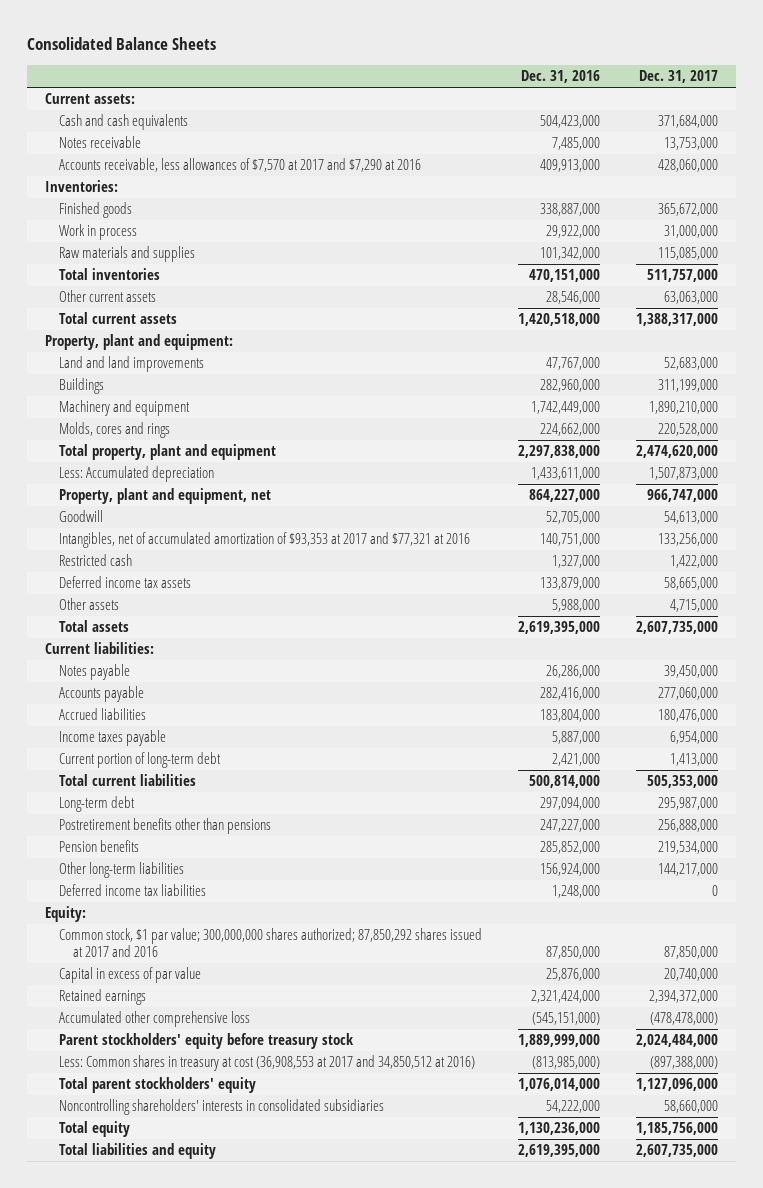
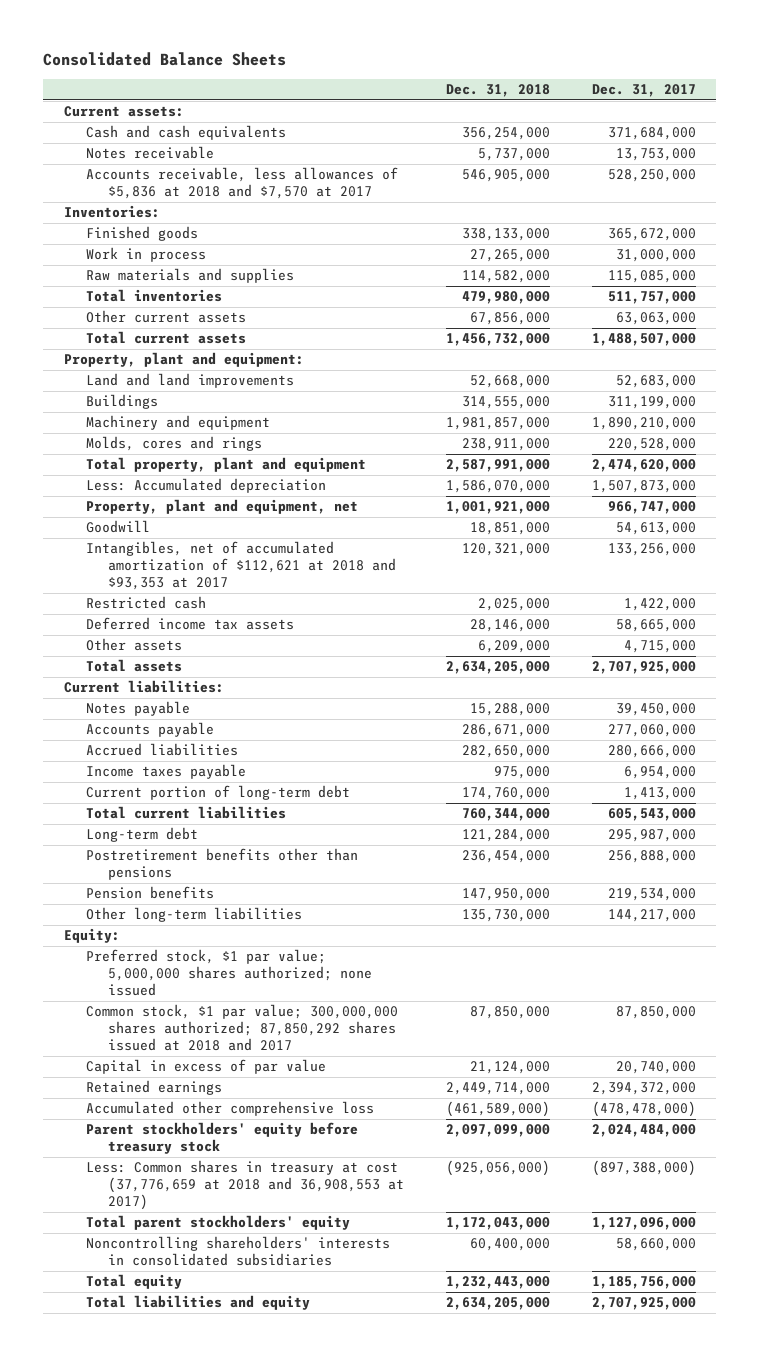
[521,70,601,84] Dec. 31, 2016 -> none
none -> [445,84,550,98] Dec. 31, 2018
[59,158,422,173] Accounts receivable, less allowances of $7,570 at 2017 and $7,290 at 2016 -> [85,167,398,200] Accounts receivable, less allowances of $5,836 at 2018 and $7,570 at 2017
[658,159,719,173] 428,060,000 -> [607,169,696,183] 528,250,000
[636,313,719,327] 1,388,317,000 -> [591,333,696,347] 1,488,507,000
[59,532,471,549] Intangibles, net of accumulated amortization of $93,353 at 2017 and $77,321 at 2016 -> [85,541,396,591] Intangibles, net of accumulated amortization of $112,621 at 2018 and $93,353 at 2017
[636,621,719,635] 2,607,735,000 -> [591,661,696,675] 2,707,925,000
[658,709,719,723] 180,476,000 -> [607,745,696,759] 280,666,000
[647,775,719,789] 505,353,000 -> [607,808,696,822] 605,543,000
[59,884,207,897] Deferred income tax liabilities -> none
none -> [85,949,372,997] Preferred stock, $1 par value; 5,000,000 shares authorized; none issued
[59,928,483,958] Common stock, $1 par value; 300,000,000 shares authorized; 87,850,292 shares issued at 2017 and 2016 -> [85,1004,398,1052] Common stock, $1 par value; 300,000,000 shares authorized; 87,850,292 shares issued at 2018 and 2017
[59,1055,476,1072] Less: Common shares in treasury at cost (36,908,553 at 2017 and 34,850,512 at 2016) -> [85,1160,404,1211] Less: Common shares in treasury at cost (37,776,659 at 2018 and 36,908,553 at 2017)
[636,1144,719,1158] 2,607,735,000 -> [591,1297,696,1311] 2,707,925,000

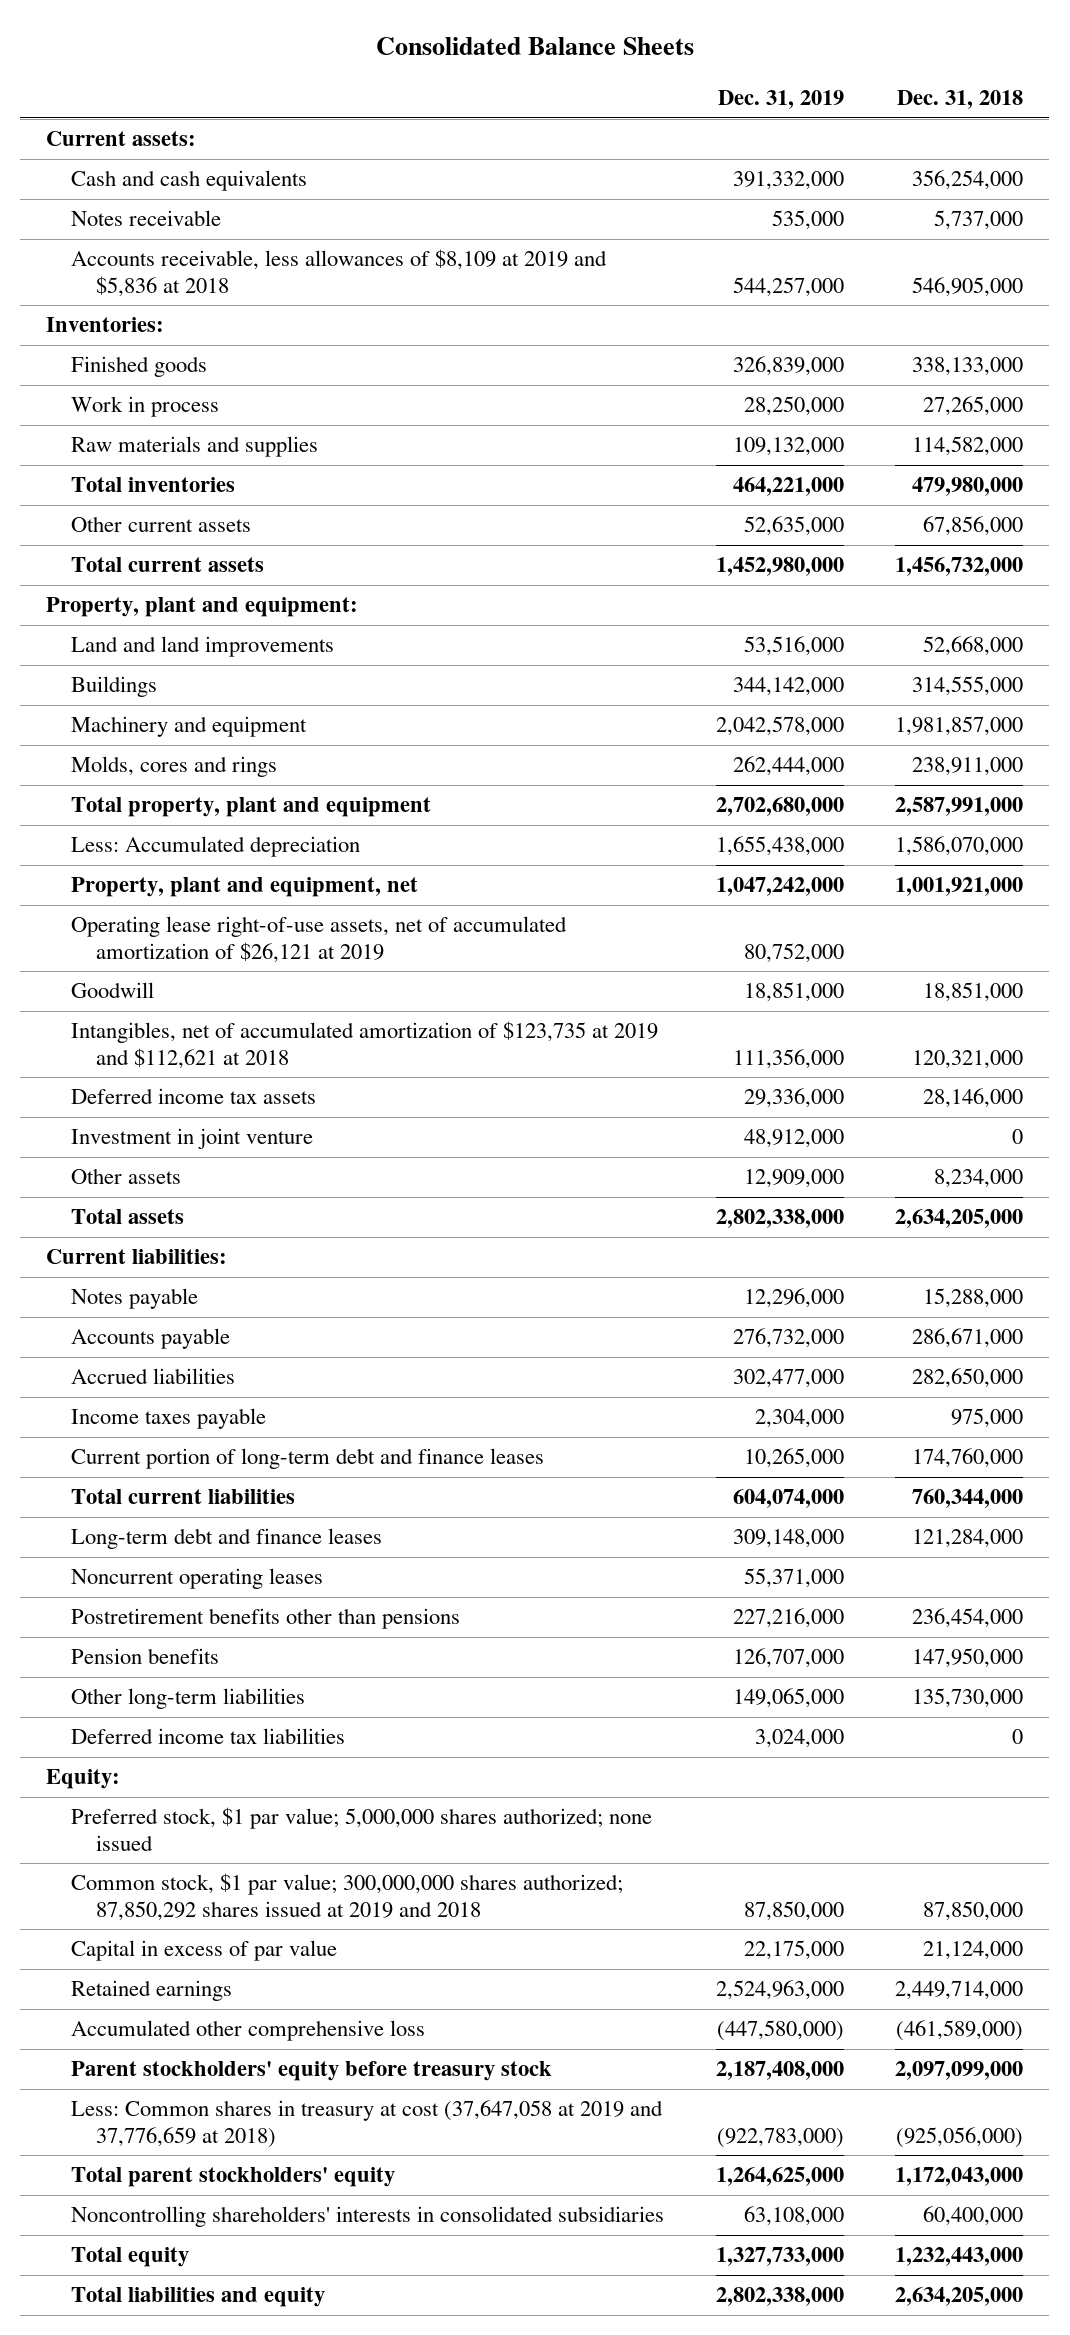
[591,84,696,98] Dec. 31, 2017 -> none
none -> [717,90,844,110] Dec. 31, 2019
[85,167,398,200] Accounts receivable, less allowances of $5,836 at 2018 and $7,570 at 2017 -> [70,249,607,298] Accounts receivable, less allowances of $8,109 at 2019 and $5,836 at 2018
none -> [70,916,567,964] Operating lease right-of-use assets, net of accumulated amortization of $26,121 at 2019
[85,596,206,610] Restricted cash -> none
[85,541,396,591] Intangibles, net of accumulated amortization of $112,621 at 2018 and $93,353 at 2017 -> [70,1021,658,1070] Intangibles, net of accumulated amortization of $123,735 at 2019 and $112,621 at 2018
none -> [70,1128,313,1150] Investment in joint venture
[477,640,550,654] 6,209,000 -> [934,1169,1024,1189] 8,234,000
[85,785,350,801] Current portion of long-term debt -> [70,1448,544,1470] Current portion of long-term debt and finance leases
[85,827,198,843] Long-term debt -> [70,1528,382,1550] Long-term debt and finance leases
none -> [70,1568,323,1590] Noncurrent operating leases
none -> [70,1728,345,1745] Deferred income tax liabilities
[85,1004,398,1052] Common stock, $1 par value; 300,000,000 shares authorized; 87,850,292 shares issued at 2018 and 2017 -> [70,1873,623,1922] Common stock, $1 par value; 300,000,000 shares authorized; 87,850,292 shares issued at 2019 and 2018
[85,1160,404,1211] Less: Common shares in treasury at cost (37,776,659 at 2018 and 36,908,553 at 2017) -> [70,2100,663,2149] Less: Common shares in treasury at cost (37,647,058 at 2019 and 37,776,659 at 2018)

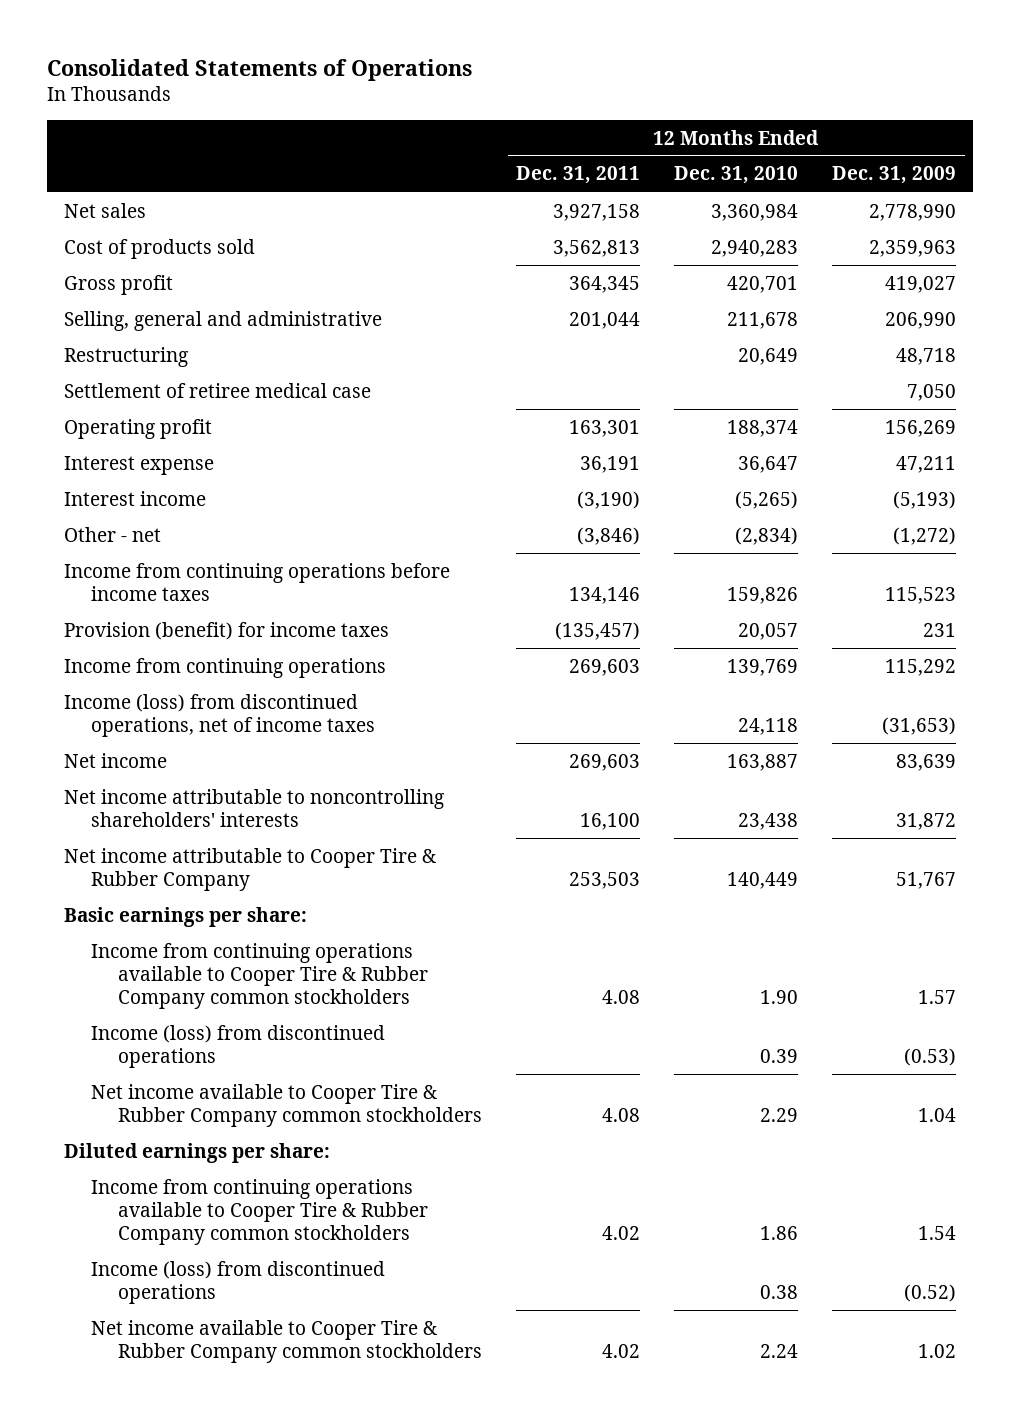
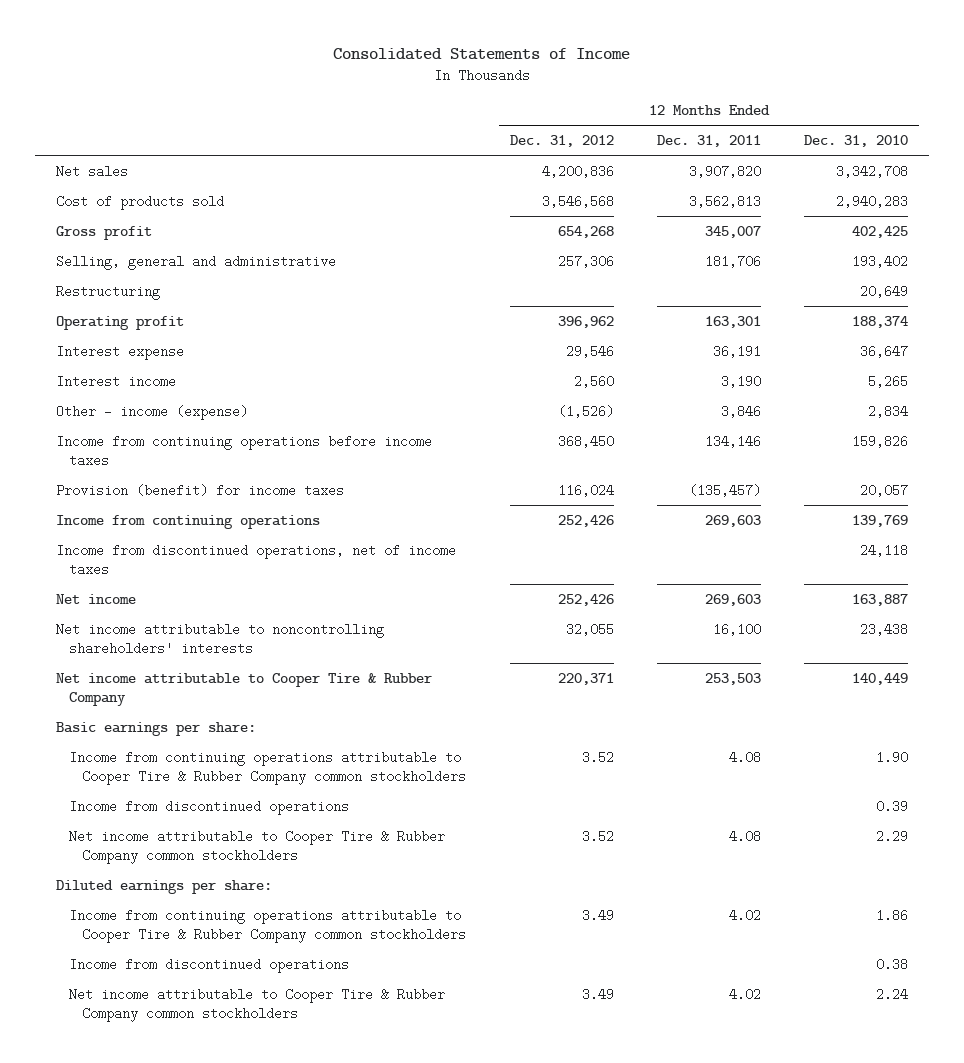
[46,58,472,81] Consolidated Statements of Operations -> [333,48,631,61] Consolidated Statements of Income
[832,166,957,185] Dec. 31, 2009 -> none
none -> [509,135,614,148] Dec. 31, 2012
[553,203,641,221] 3,927,158 -> [688,164,761,178] 3,907,820
[711,203,799,221] 3,360,984 -> [835,164,908,178] 3,342,708
[569,275,641,293] 364,345 -> [704,225,761,238] 345,007
[727,275,799,293] 420,701 -> [851,225,908,238] 402,425
[569,311,641,329] 201,044 -> [704,254,761,268] 181,706
[727,311,799,329] 211,678 -> [851,254,908,268] 193,402
[63,382,371,398] Settlement of retiree medical case -> none
[577,490,641,509] (3,190) -> [720,374,761,388] 3,190
[735,490,799,509] (5,265) -> [867,374,908,388] 5,265
[63,526,161,542] Other - net -> [56,404,249,420] Other - income (expense)
[577,526,641,545] (3,846) -> [720,404,761,418] 3,846
[735,526,799,545] (2,834) -> [867,404,908,418] 2,834
[63,693,375,737] Income (loss) from discontinued operations, net of income taxes -> [56,543,457,577] Income from discontinued operations, net of income taxes
[90,942,429,1009] Income from continuing operations available to Cooper Tire & Rubber Company common stockholders -> [69,750,467,786] Income from continuing operations attributable to Cooper Tire & Rubber Company common stockholders
[90,1024,385,1068] Income (loss) from discontinued operations -> [69,799,350,815] Income from discontinued operations
[90,1083,483,1127] Net income available to Cooper Tire & Rubber Company common stockholders -> [69,829,446,865] Net income attributable to Cooper Tire & Rubber Company common stockholders
[90,1178,429,1245] Income from continuing operations available to Cooper Tire & Rubber Company common stockholders -> [69,908,467,944] Income from continuing operations attributable to Cooper Tire & Rubber Company common stockholders
[90,1260,385,1304] Income (loss) from discontinued operations -> [69,957,350,973] Income from discontinued operations
[90,1319,483,1363] Net income available to Cooper Tire & Rubber Company common stockholders -> [69,987,446,1023] Net income attributable to Cooper Tire & Rubber Company common stockholders

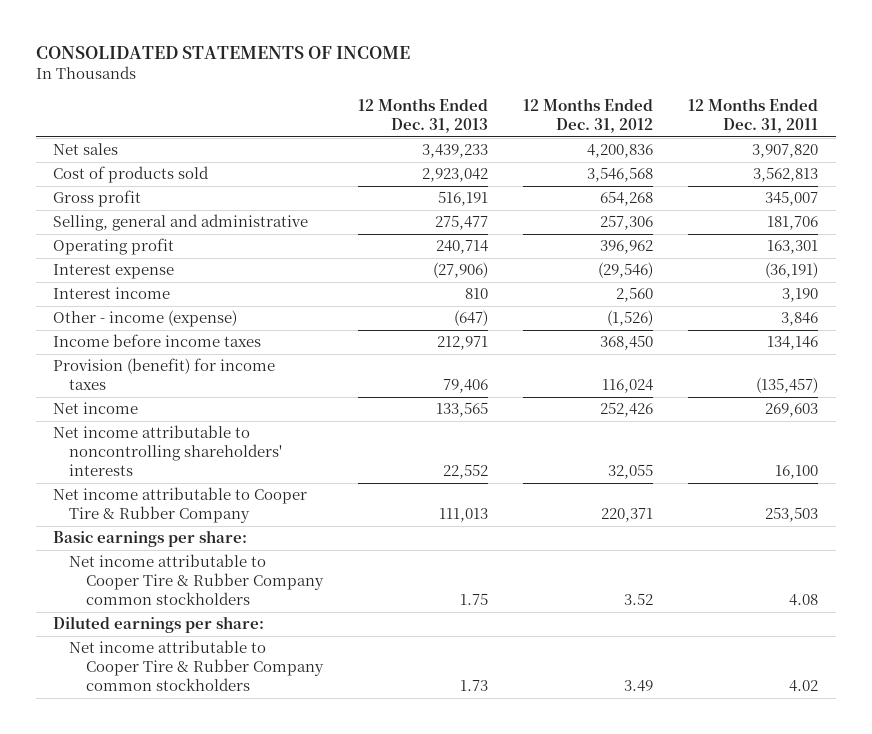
[333,48,631,61] Consolidated Statements of Income -> [35,45,410,59] CONSOLIDATED STATEMENTS OF INCOME
[803,135,908,148] Dec. 31, 2010 -> none
none -> [357,98,488,134] 12 Months Ended Dec. 31, 2013
[56,284,161,300] Restructuring -> none
[565,344,614,358] 29,546 -> [598,262,654,279] (29,546)
[712,344,761,358] 36,191 -> [765,262,819,279] (36,191)
[56,434,433,468] Income from continuing operations before income taxes -> [53,334,262,348] Income before income taxes
[56,514,321,529] Income from continuing operations -> none
[56,543,457,577] Income from discontinued operations, net of income taxes -> none
[69,750,467,786] Income from continuing operations attributable to Cooper Tire & Rubber Company common stockholders -> none
[69,799,350,815] Income from discontinued operations -> none
[69,908,467,944] Income from continuing operations attributable to Cooper Tire & Rubber Company common stockholders -> none
[69,957,350,973] Income from discontinued operations -> none

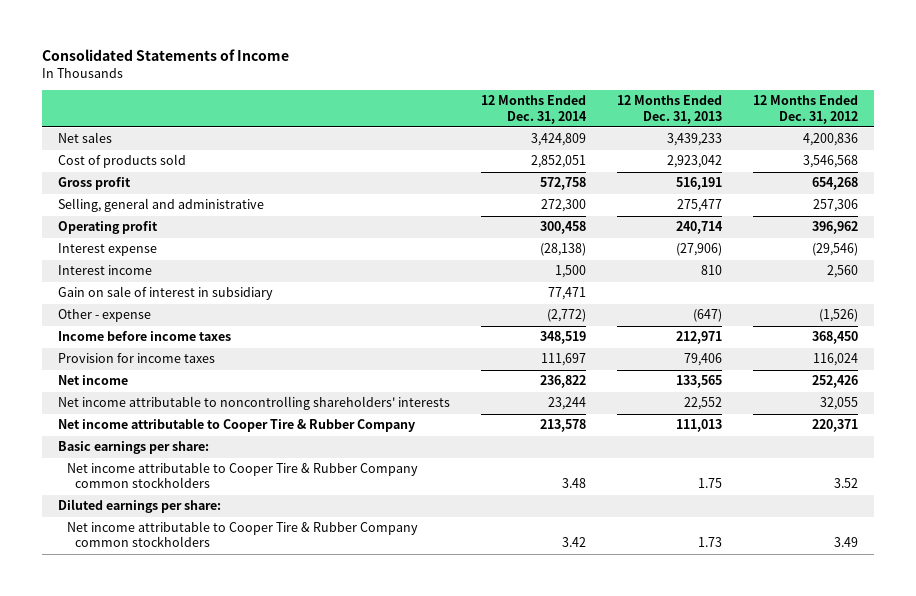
[35,45,410,59] CONSOLIDATED STATEMENTS OF INCOME -> [42,49,290,62] Consolidated Statements of Income
[688,98,819,134] 12 Months Ended Dec. 31, 2011 -> none
none -> [480,95,587,124] 12 Months Ended Dec. 31, 2014
none -> [57,286,273,301] Gain on sale of interest in subsidiary
[53,310,238,328] Other - income (expense) -> [57,309,151,323] Other - expense
[53,358,276,391] Provision (benefit) for income taxes -> [57,353,215,364] Provision for income taxes

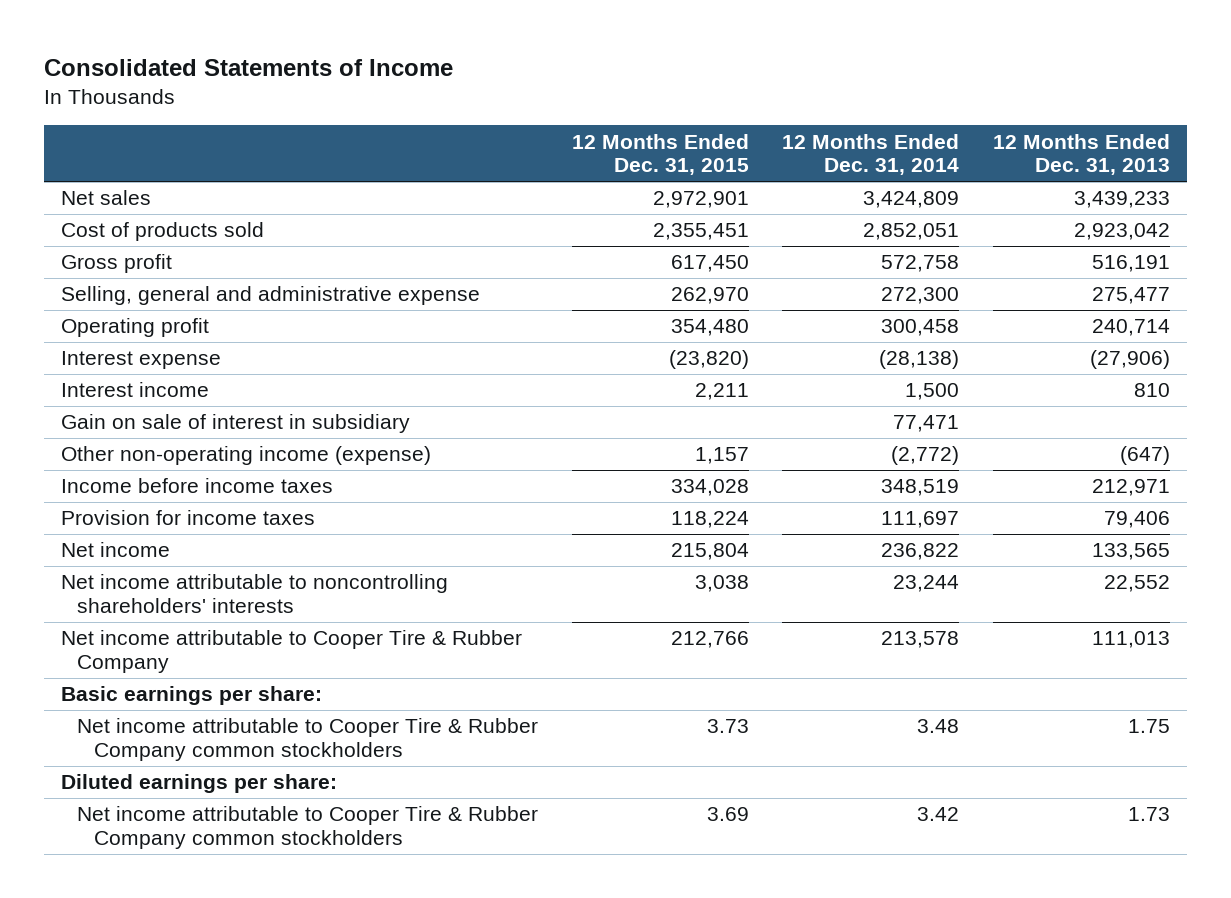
[753,95,859,124] 12 Months Ended Dec. 31, 2012 -> none
none -> [571,133,749,176] 12 Months Ended Dec. 31, 2015
[57,198,264,213] Selling, general and administrative -> [60,286,480,306] Selling, general and administrative expense
[57,309,151,323] Other - expense -> [60,446,431,466] Other non-operating income (expense)

